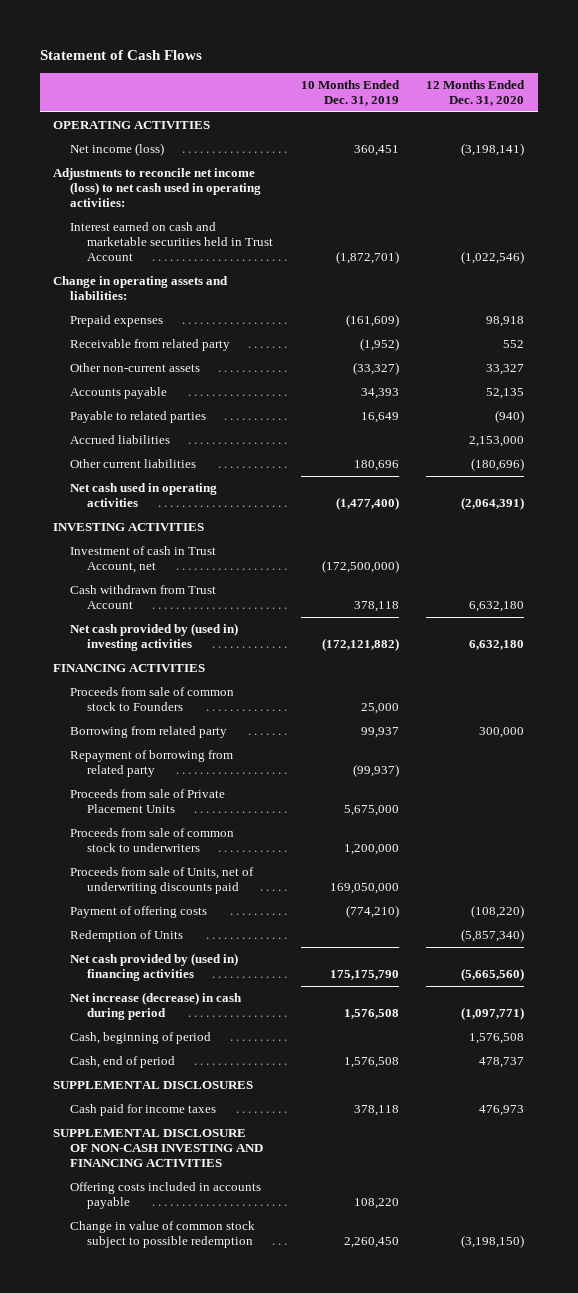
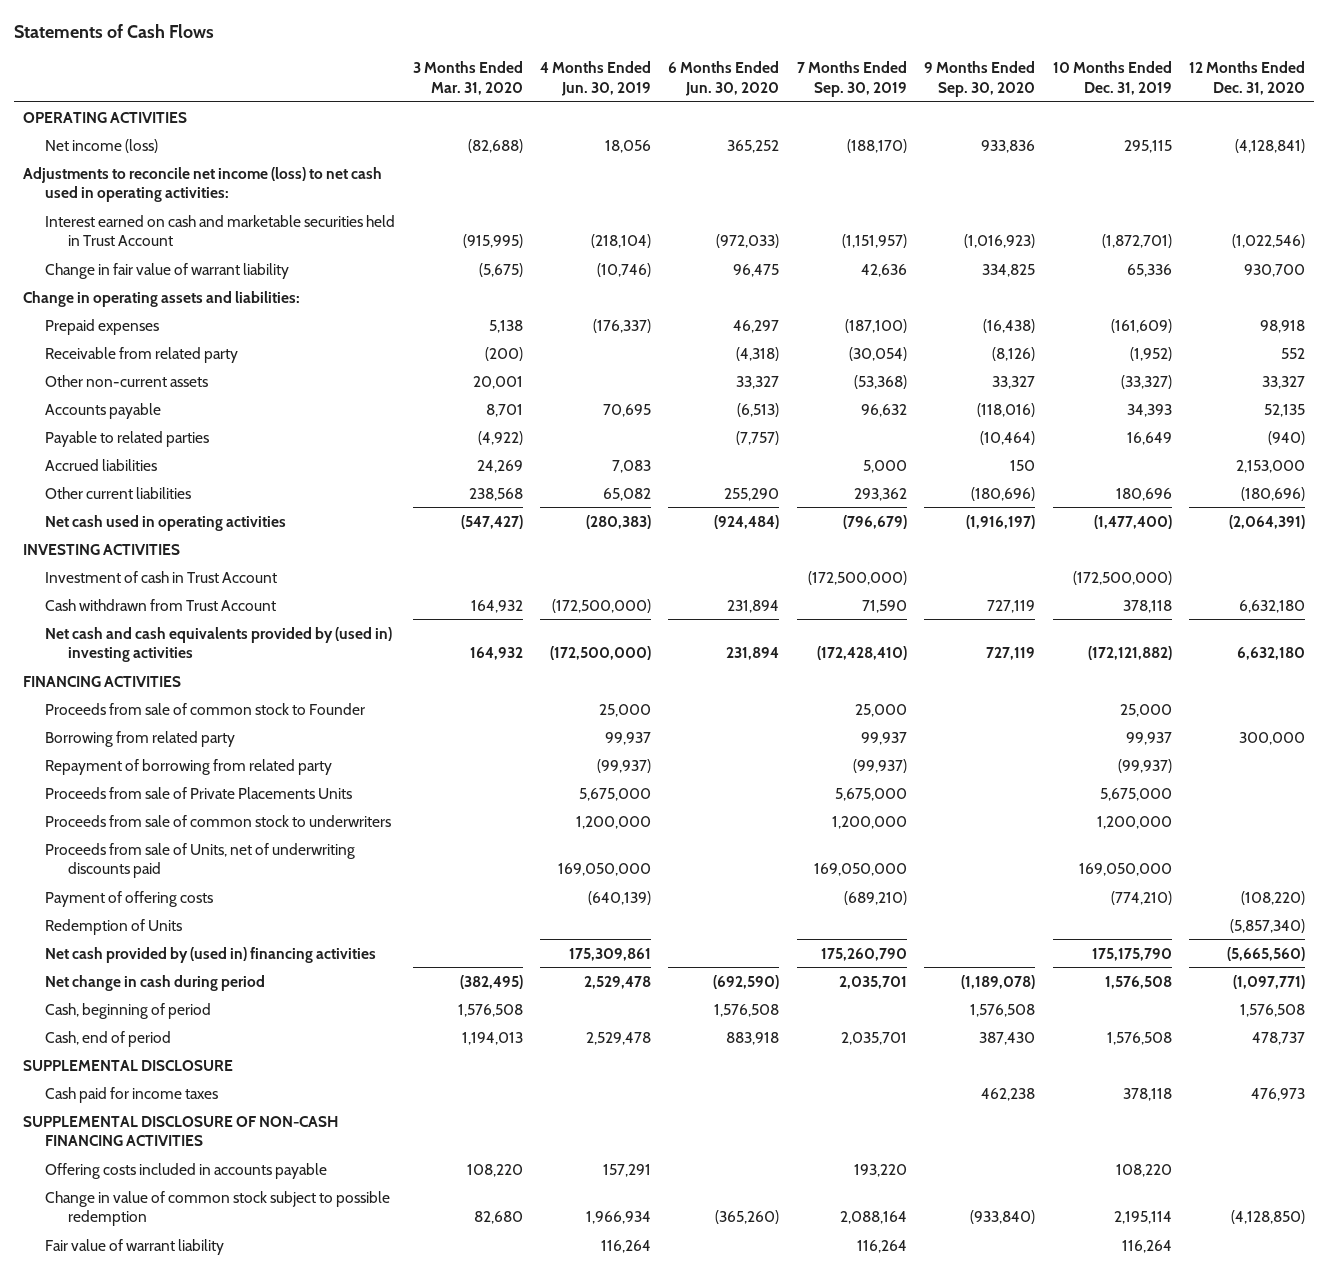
[39,49,202,60] Statement of Cash Flows -> [13,24,214,39] Statements of Cash Flows
none -> [412,61,523,95] 3 Months Ended Mar. 31, 2020
none -> [539,61,651,96] 4 Months Ended Jun. 30, 2019
none -> [668,61,780,96] 6 Months Ended Jun. 30, 2020
none -> [796,61,907,97] 7 Months Ended Sep. 30, 2019
none -> [924,61,1036,97] 9 Months Ended Sep. 30, 2020
[353,145,399,157] 360,451 -> [1123,139,1172,153] 295,115
[461,143,525,157] (3,198,141) -> [1234,138,1305,153] (4,128,841)
none -> [45,262,290,279] Change in fair value of warrant liability
[70,546,217,574] Investment of cash in Trust Account, net -> [45,570,278,583] Investment of cash in Trust Account
[70,623,239,652] Net cash provided by (used in) investing activities -> [45,626,393,663] Net cash and cash equivalents provided by (used in) investing activities
[70,687,235,712] Proceeds from sale of common stock to Founders -> [45,702,366,715] Proceeds from sale of common stock to Founder
[70,789,226,814] Proceeds from sale of Private Placement Units -> [45,786,353,799] Proceeds from sale of Private Placements Units
[70,992,243,1021] Net increase (decrease) in cash during period -> [45,974,266,991] Net change in cash during period
[53,1081,254,1090] SUPPLEMENTAL DISCLOSURES -> [22,1059,233,1071] SUPPLEMENTAL DISCLOSURE
[53,1129,264,1168] SUPPLEMENTAL DISCLOSURE OF NON-CASH INVESTING AND FINANCING ACTIVITIES -> [22,1115,338,1147] SUPPLEMENTAL DISCLOSURE OF NON-CASH FINANCING ACTIVITIES
[343,1237,399,1249] 2,260,450 -> [1113,1211,1172,1225] 2,195,114
[461,1235,525,1249] (3,198,150) -> [1230,1210,1305,1225] (4,128,850)
none -> [45,1238,225,1255] Fair value of warrant liability

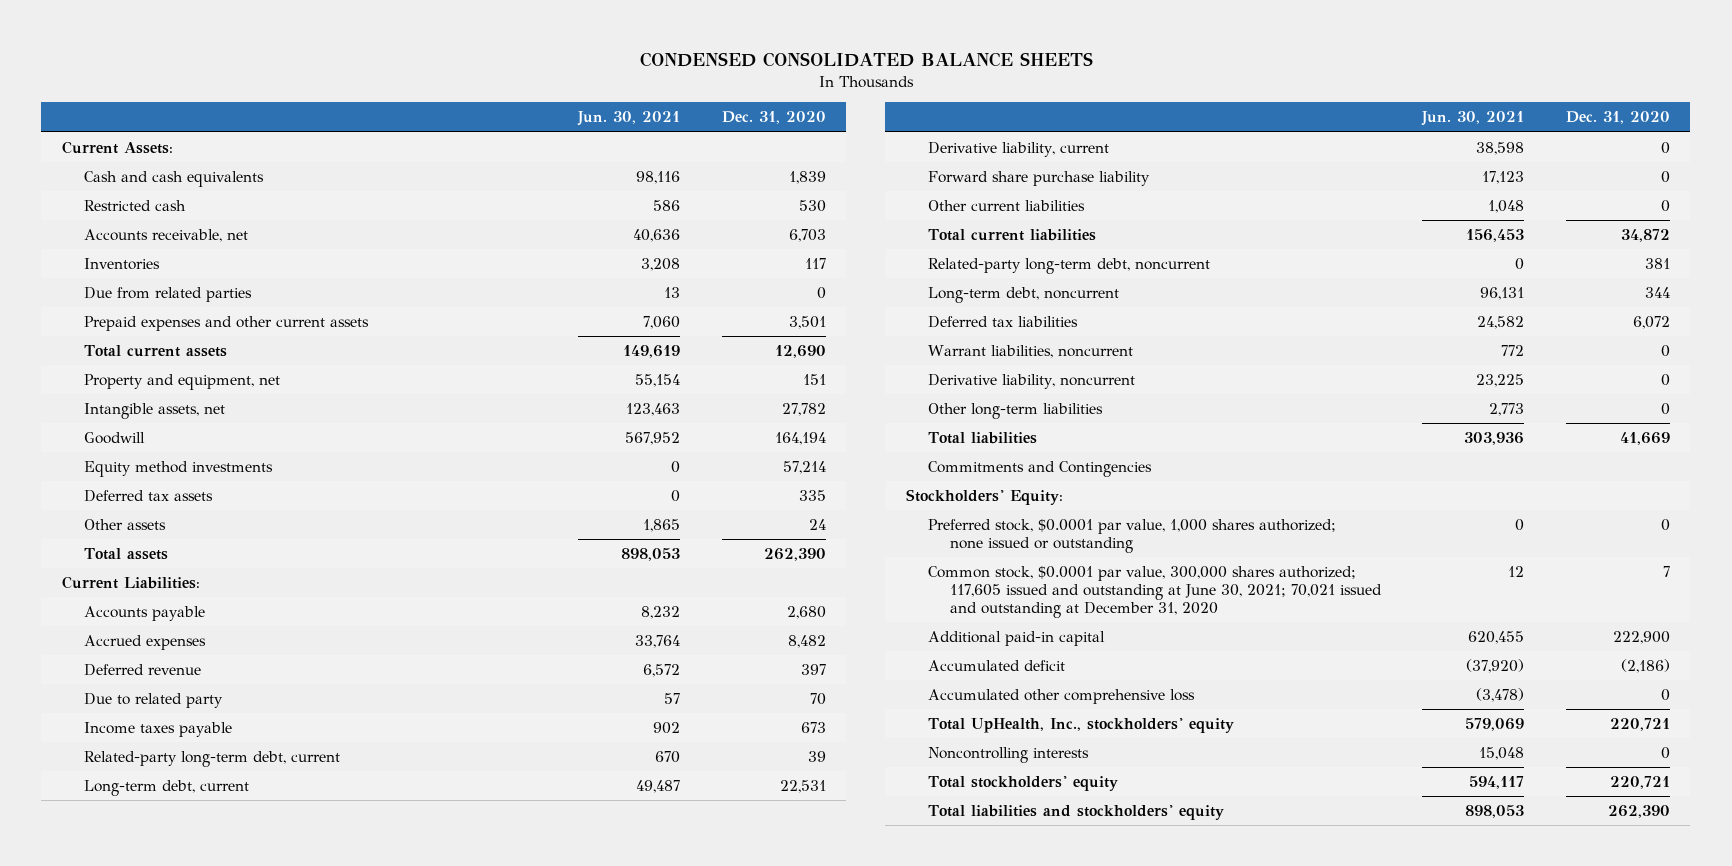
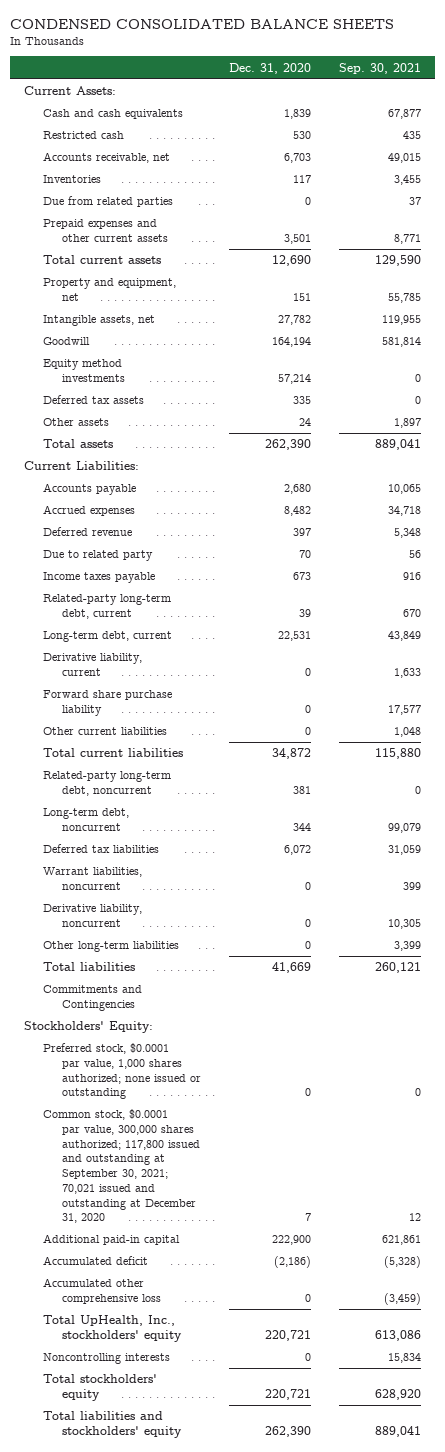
[577,111,681,127] Jun. 30, 2021 -> none
none -> [339,62,422,74] Sep. 30, 2021
[927,566,1382,619] Common stock, $0.0001 par value, 300,000 shares authorized; 117,605 issued and outstanding at June 30, 2021; 70,021 issued and outstanding at December 31, 2020 -> [43,1109,200,1224] Common stock, $0.0001 par value, 300,000 shares authorized; 117,800 issued and outstanding at September 30, 2021; 70,021 issued and outstanding at December 31, 2020

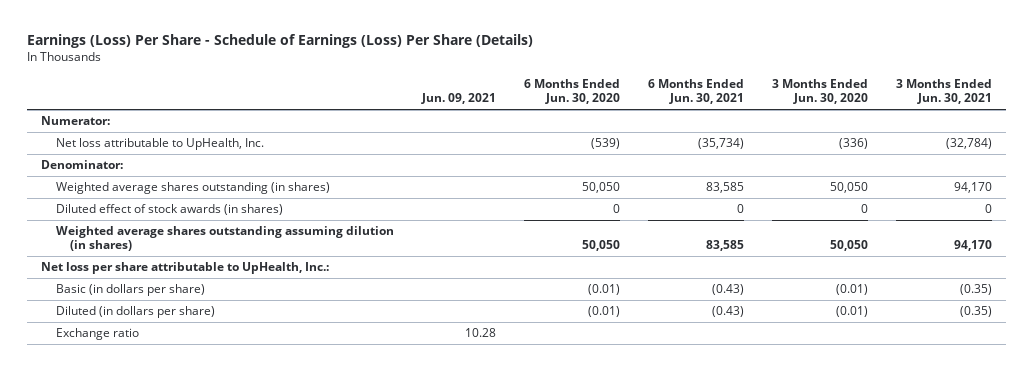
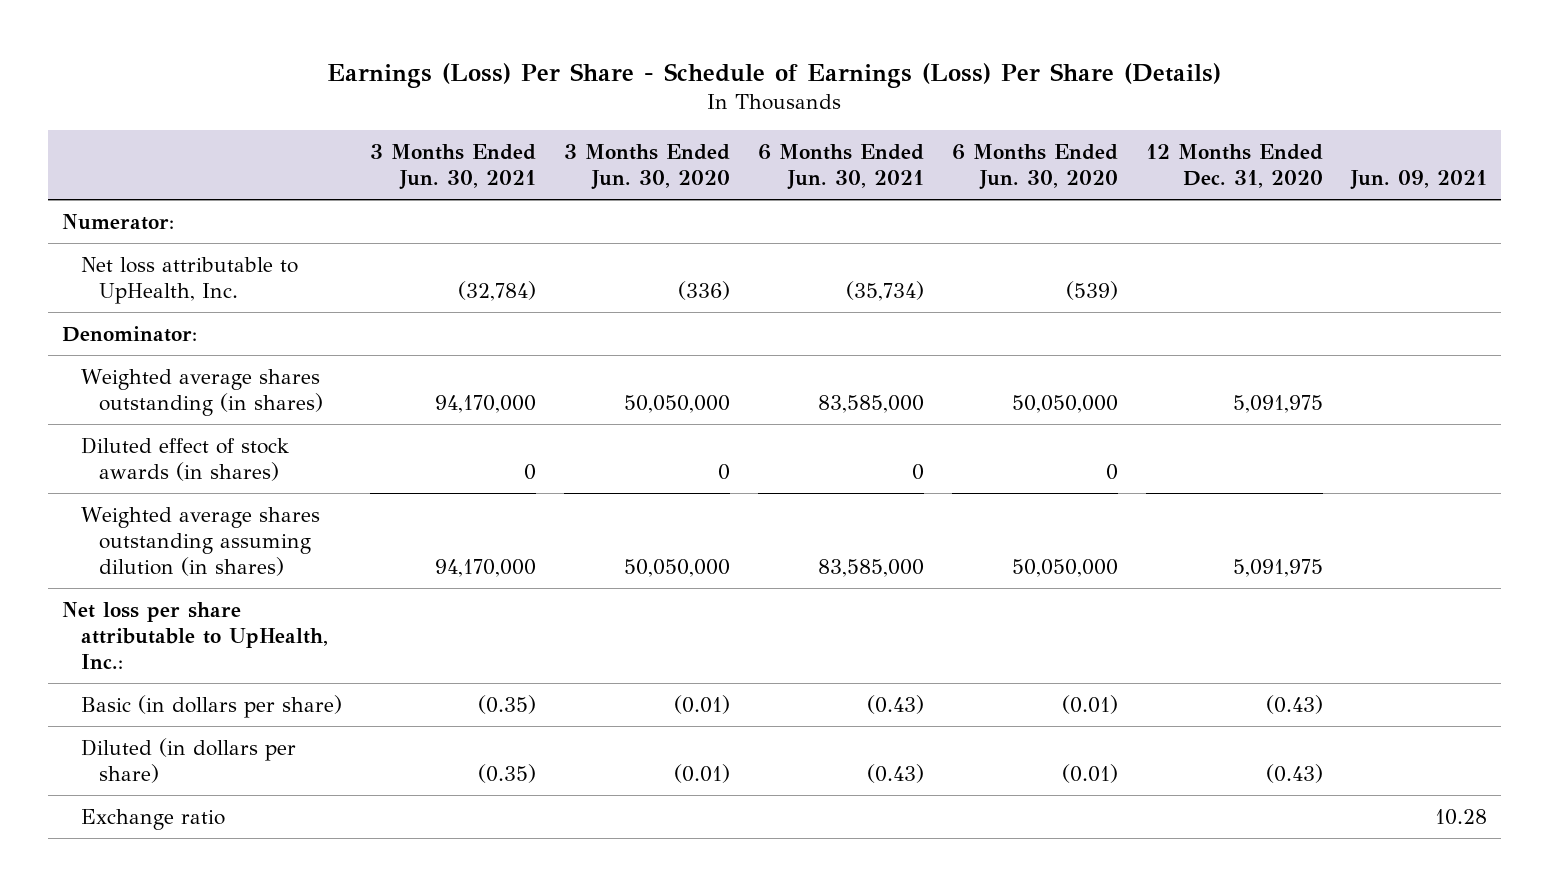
none -> [1145,144,1323,189] 12 Months Ended Dec. 31, 2020
[581,182,620,194] 50,050 -> [1011,395,1118,414] 50,050,000
[705,182,744,194] 83,585 -> [817,395,924,414] 83,585,000
[830,182,869,194] 50,050 -> [623,395,730,414] 50,050,000
[954,182,993,194] 94,170 -> [434,395,536,414] 94,170,000
[581,240,620,252] 50,050 -> [1011,559,1118,578] 50,050,000
[705,240,744,252] 83,585 -> [817,559,924,578] 83,585,000
[830,240,869,252] 50,050 -> [623,559,730,578] 50,050,000
[954,240,993,252] 94,170 -> [434,559,536,578] 94,170,000

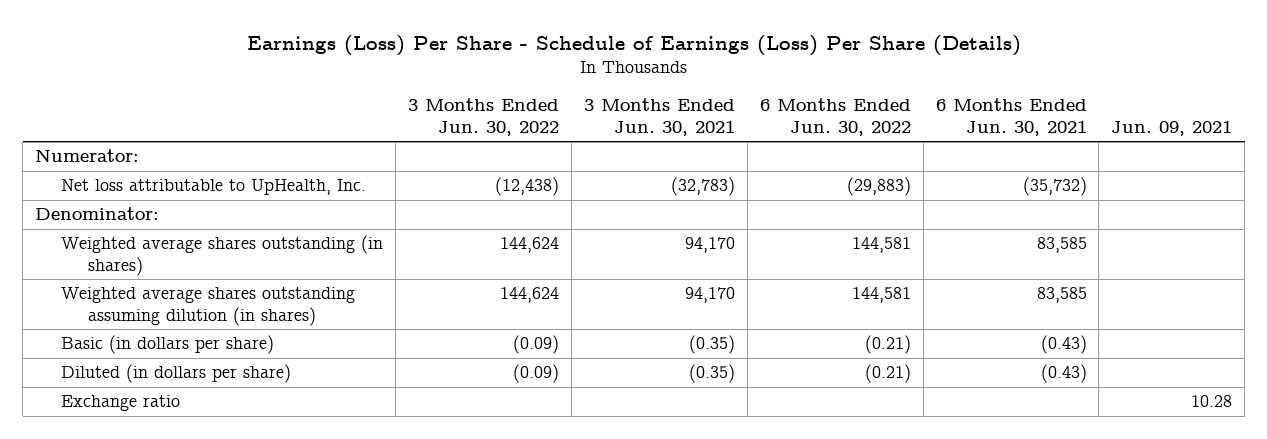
[563,144,730,191] 3 Months Ended Jun. 30, 2020 -> none
[951,144,1118,191] 6 Months Ended Jun. 30, 2020 -> none
[1145,144,1323,189] 12 Months Ended Dec. 31, 2020 -> none
none -> [408,98,560,136] 3 Months Ended Jun. 30, 2022
none -> [759,98,911,136] 6 Months Ended Jun. 30, 2022
[457,281,536,302] (32,784) -> [671,177,736,197] (32,783)
[845,281,924,302] (35,734) -> [1022,177,1087,197] (35,732)
[80,436,289,482] Diluted effect of stock awards (in shares) -> none
[61,601,328,670] Net loss per share attributable to UpHealth, Inc.: -> none
[434,395,536,414] 94,170,000 -> [685,237,736,254] 94,170
[817,395,924,414] 83,585,000 -> [1036,237,1087,254] 83,585
[434,559,536,578] 94,170,000 -> [685,287,736,304] 94,170
[817,559,924,578] 83,585,000 -> [1036,287,1087,304] 83,585

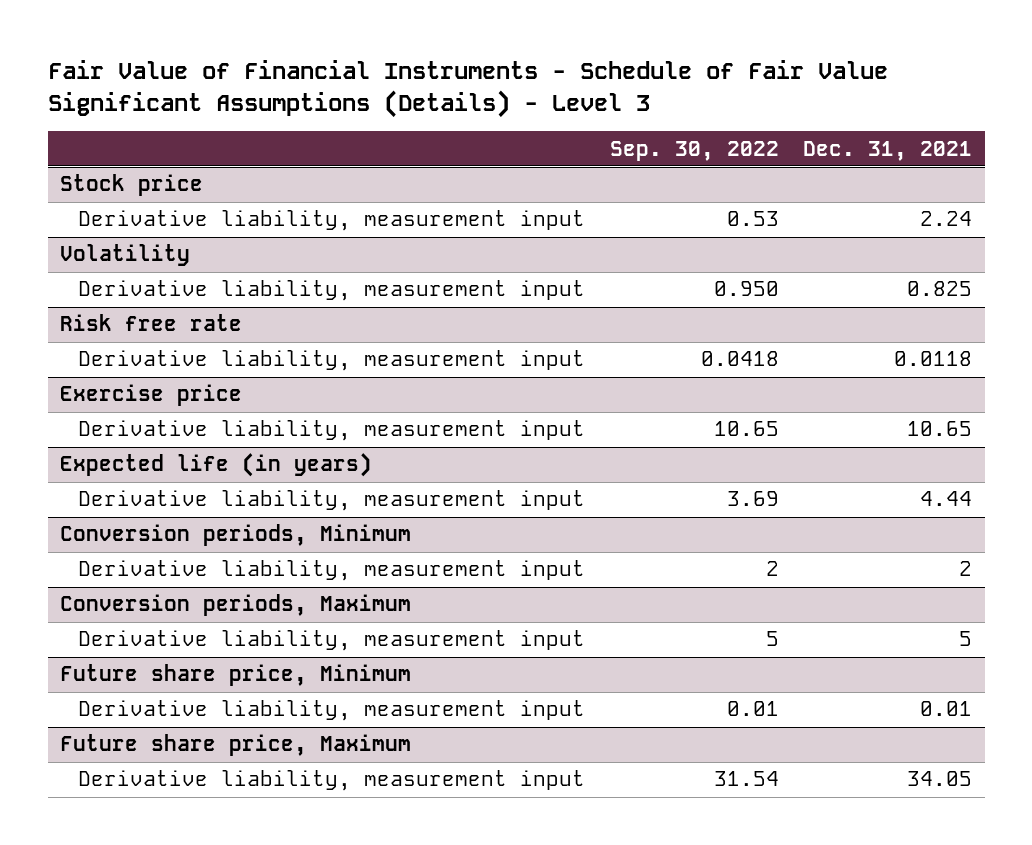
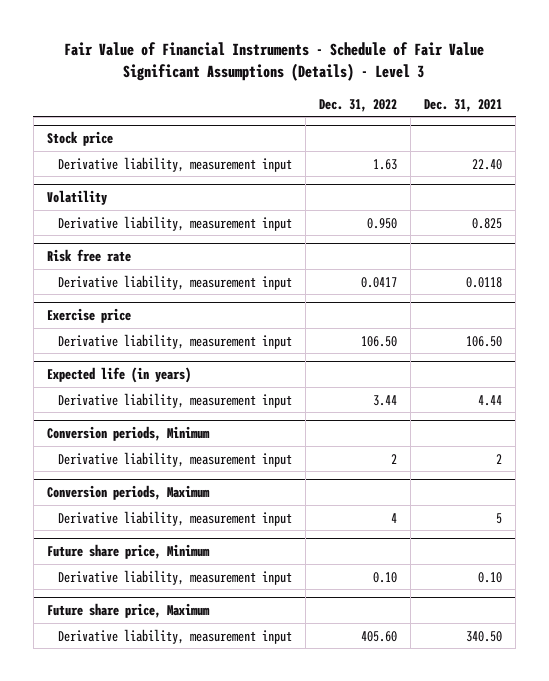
[609,140,779,161] Sep. 30, 2022 -> none
none -> [319,98,398,112] Dec. 31, 2022
[920,211,973,227] 2.24 -> [472,158,503,170] 22.40
[907,421,973,437] 10.65 -> [466,335,503,347] 106.50
[920,701,973,717] 0.01 -> [478,571,503,583] 0.10
[907,771,973,787] 34.05 -> [466,630,503,642] 340.50

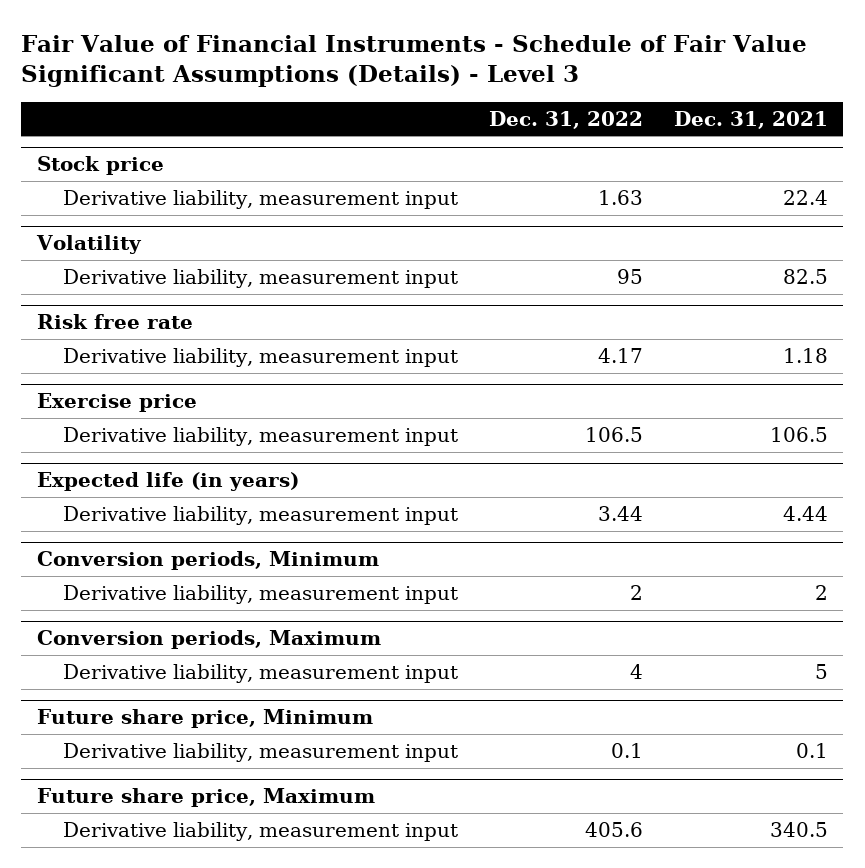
[472,158,503,170] 22.40 -> [782,189,828,205] 22.4
[367,217,398,229] 0.950 -> [617,268,644,284] 95
[472,217,503,229] 0.825 -> [782,268,828,284] 82.5
[361,276,398,288] 0.0417 -> [598,347,644,363] 4.17
[466,276,503,288] 0.0118 -> [782,347,828,363] 1.18
[361,335,398,347] 106.50 -> [585,426,644,442] 106.5
[466,335,503,347] 106.50 -> [769,426,828,442] 106.5
[373,571,398,583] 0.10 -> [611,742,644,758] 0.1
[478,571,503,583] 0.10 -> [795,742,828,758] 0.1
[361,630,398,642] 405.60 -> [585,821,644,837] 405.6
[466,630,503,642] 340.50 -> [769,821,828,837] 340.5

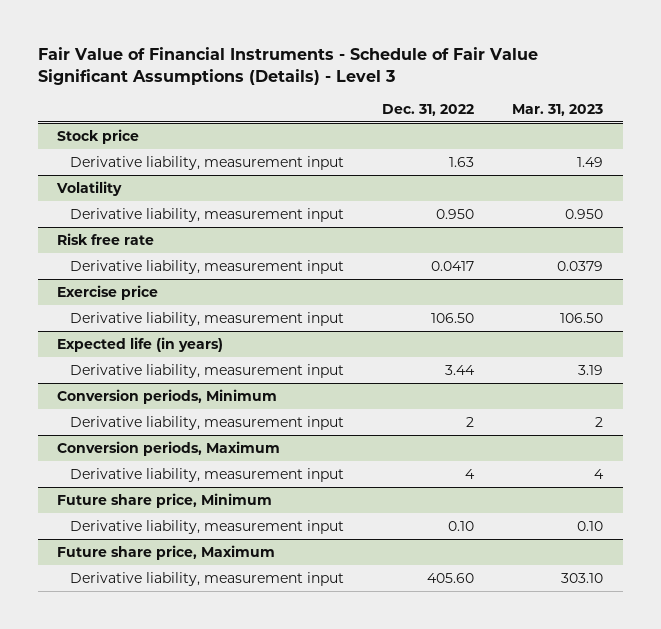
[673,110,828,129] Dec. 31, 2021 -> none
none -> [512,103,604,116] Mar. 31, 2023
[617,268,644,284] 95 -> [436,208,475,219] 0.950
[598,347,644,363] 4.17 -> [431,260,475,271] 0.0417
[585,426,644,442] 106.5 -> [431,312,475,323] 106.50
[611,742,644,758] 0.1 -> [448,520,475,531] 0.10
[585,821,644,837] 405.6 -> [427,572,475,583] 405.60

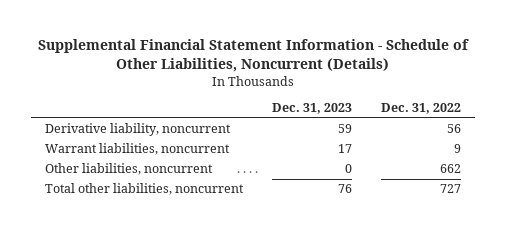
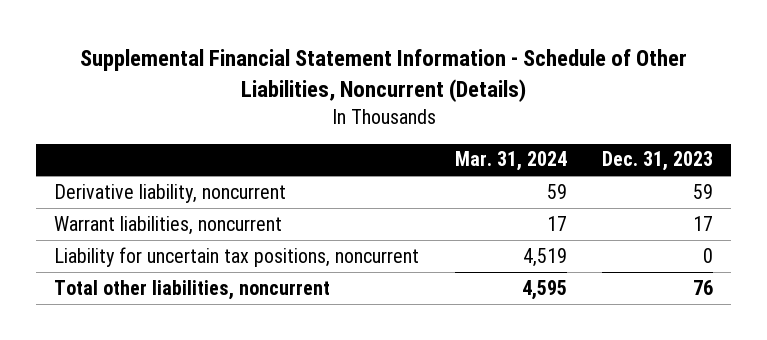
[380,103,461,115] Dec. 31, 2022 -> none
none -> [454,151,567,172] Mar. 31, 2024
[45,163,214,176] Other liabilities, noncurrent -> none
none -> [53,246,419,267] Liability for uncertain tax positions, noncurrent

